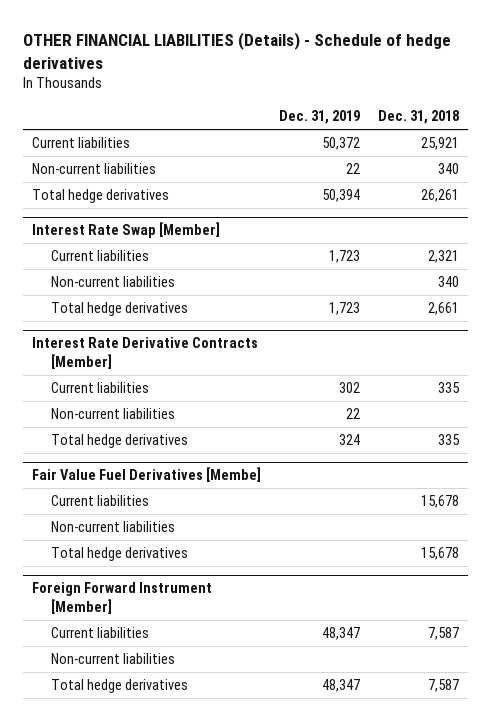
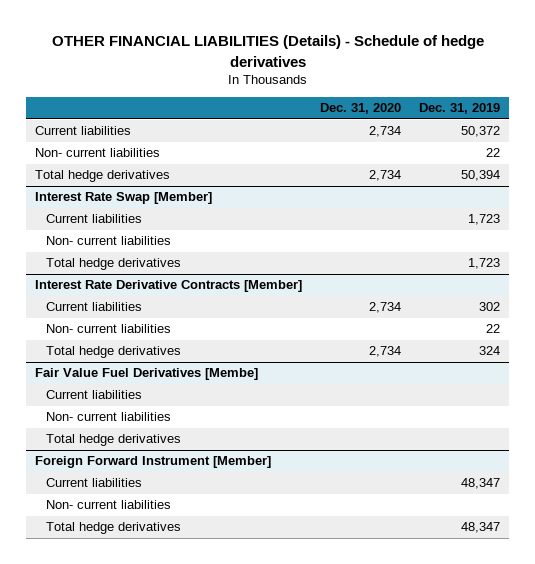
[377,110,459,125] Dec. 31, 2018 -> none
none -> [320,103,402,115] Dec. 31, 2020
[32,163,157,175] Non-current liabilities -> [35,148,161,158] Non- current liabilities
[50,276,175,288] Non-current liabilities -> [46,236,172,246] Non- current liabilities
[50,408,175,420] Non-current liabilities -> [46,324,172,334] Non- current liabilities
[50,521,175,533] Non-current liabilities -> [46,412,172,422] Non- current liabilities
[50,653,175,665] Non-current liabilities -> [46,500,172,510] Non- current liabilities

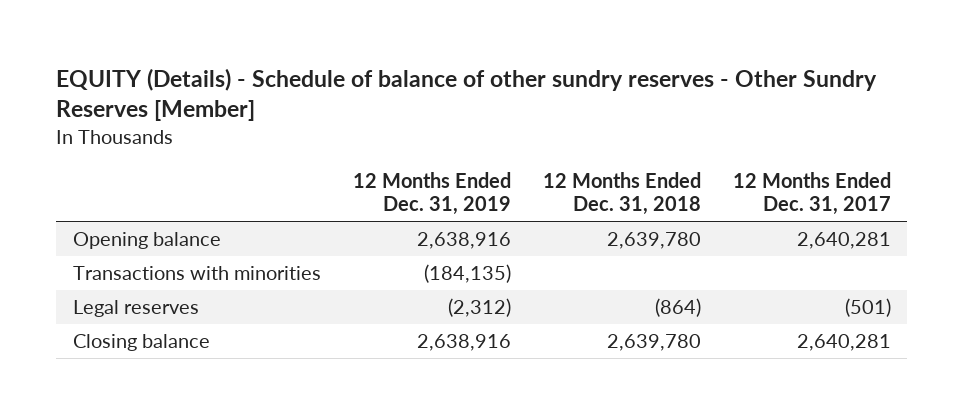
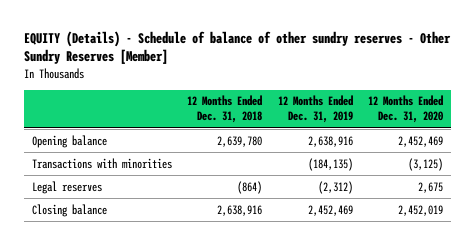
[732,171,891,216] 12 Months Ended Dec. 31, 2017 -> none
none -> [367,95,443,124] 12 Months Ended Dec. 31, 2020
[416,334,511,352] 2,638,916 -> [307,204,353,216] 2,452,469
[606,334,701,352] 2,639,780 -> [217,204,263,216] 2,638,916

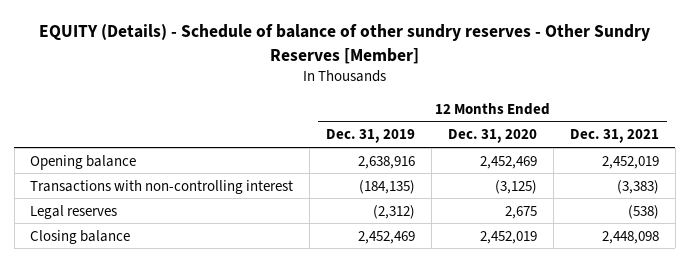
[187,95,263,124] 12 Months Ended Dec. 31, 2018 -> none
none -> [569,129,659,144] Dec. 31, 2021
[31,157,172,169] Transactions with minorities -> [30,179,294,194] Transactions with non-controlling interest

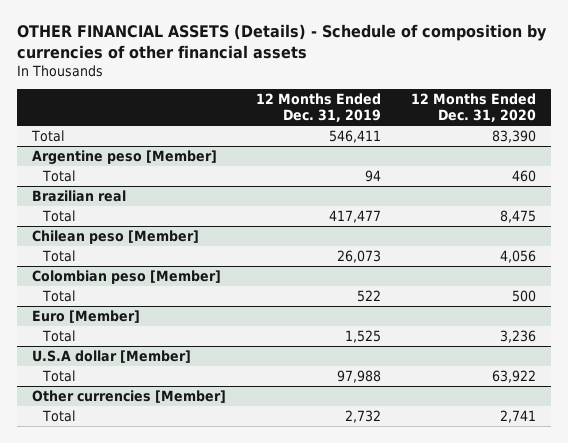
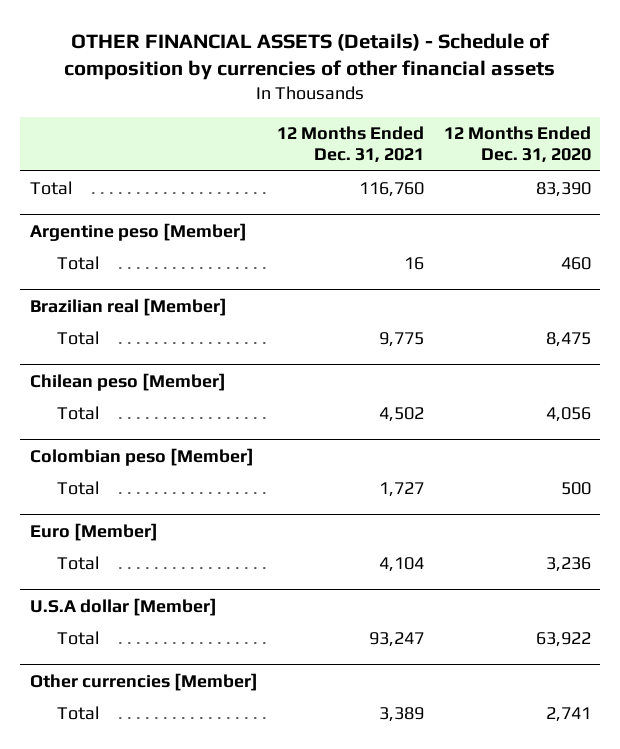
[255,93,381,122] 12 Months Ended Dec. 31, 2019 -> none
none -> [277,126,425,164] 12 Months Ended Dec. 31, 2021
[31,190,126,203] Brazilian real -> [29,297,227,316] Brazilian real [Member]

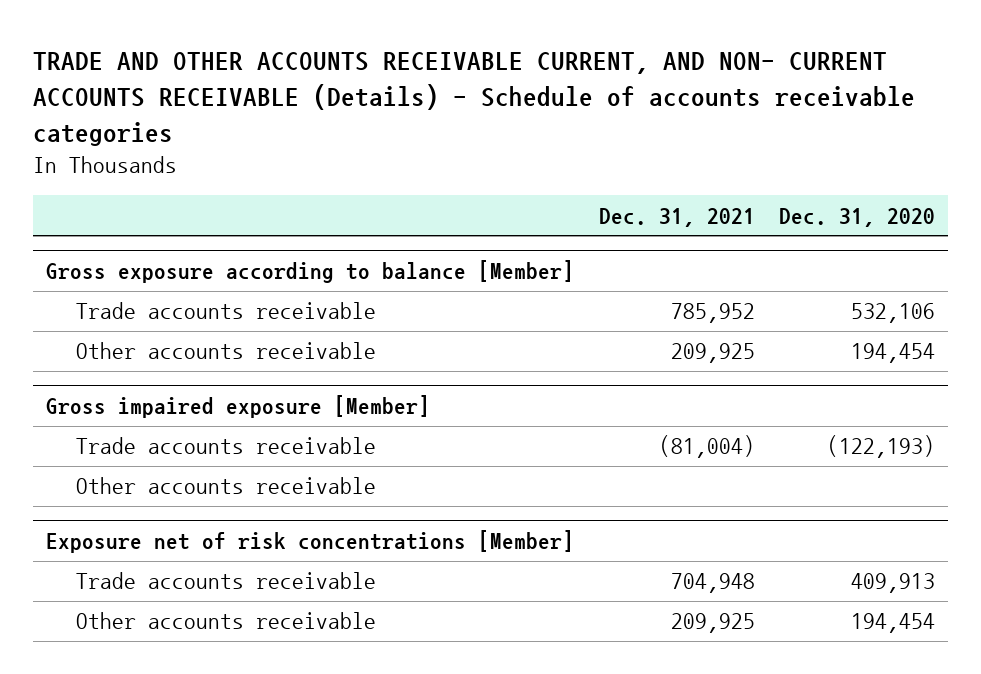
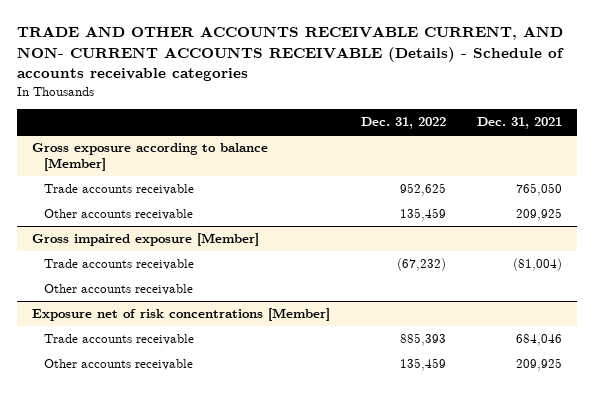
[779,207,936,227] Dec. 31, 2020 -> none
none -> [360,117,446,130] Dec. 31, 2022
[670,303,755,324] 785,952 -> [515,183,562,197] 765,050
[670,573,755,594] 704,948 -> [515,334,562,347] 684,046

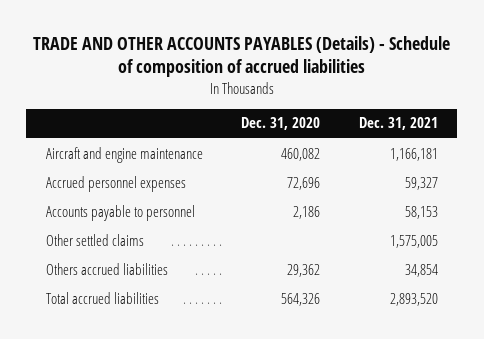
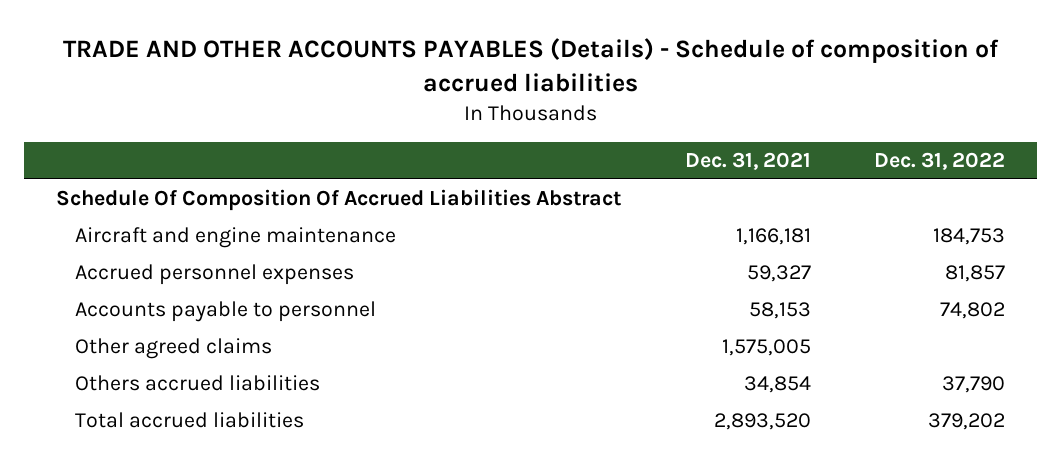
[241,117,321,131] Dec. 31, 2020 -> none
none -> [874,151,1006,170] Dec. 31, 2022
none -> [55,189,621,212] Schedule Of Composition Of Accrued Liabilities Abstract
[45,233,144,246] Other settled claims -> [74,338,272,360] Other agreed claims

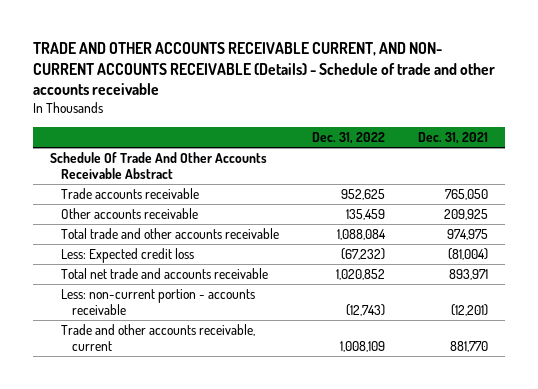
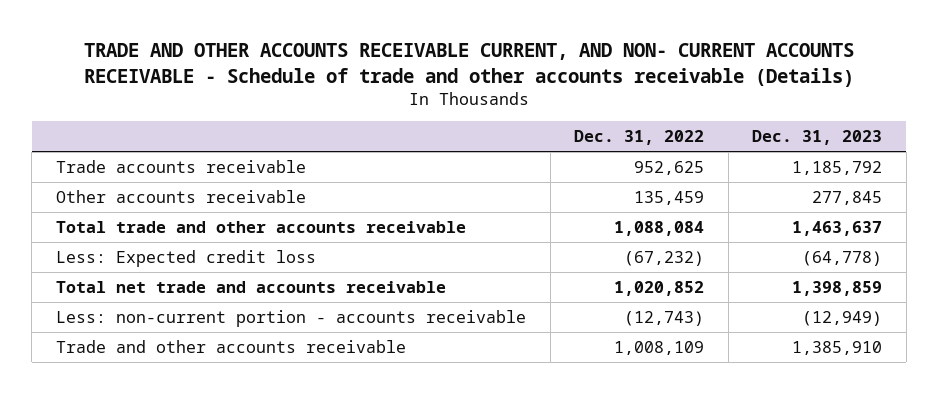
[33,41,496,96] TRADE AND OTHER ACCOUNTS RECEIVABLE CURRENT, AND NON- CURRENT ACCOUNTS RECEIVABLE (Details) - Schedule of trade and other accounts receivable -> [84,43,855,87] TRADE AND OTHER ACCOUNTS RECEIVABLE CURRENT, AND NON- CURRENT ACCOUNTS RECEIVABLE - Schedule of trade and other accounts receivable (Details)
[418,131,489,144] Dec. 31, 2021 -> none
none -> [752,130,883,146] Dec. 31, 2023
[49,152,267,179] Schedule Of Trade And Other Accounts Receivable Abstract -> none
[60,324,255,351] Trade and other accounts receivable, current -> [55,339,406,353] Trade and other accounts receivable

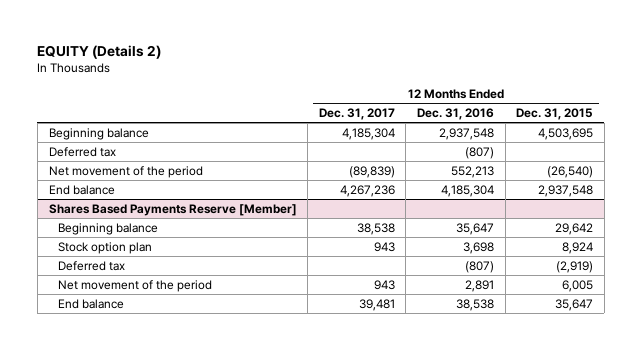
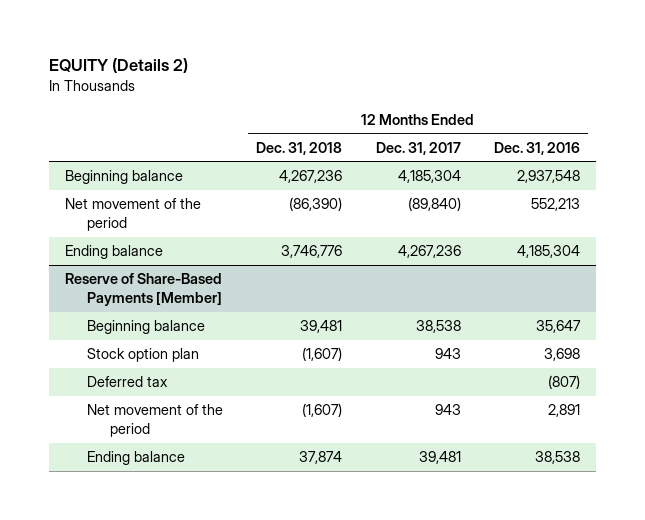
[516,108,594,121] Dec. 31, 2015 -> none
none -> [256,141,343,155] Dec. 31, 2018
[48,146,116,157] Deferred tax -> none
[348,165,395,178] (89,839) -> [407,197,461,212] (89,840)
[48,184,115,195] End balance -> [65,245,164,260] Ending balance
[48,203,297,216] Shares Based Payments Reserve [Member] -> [65,273,223,307] Reserve of Share-Based Payments [Member]
[58,298,125,309] End balance -> [87,451,186,466] Ending balance

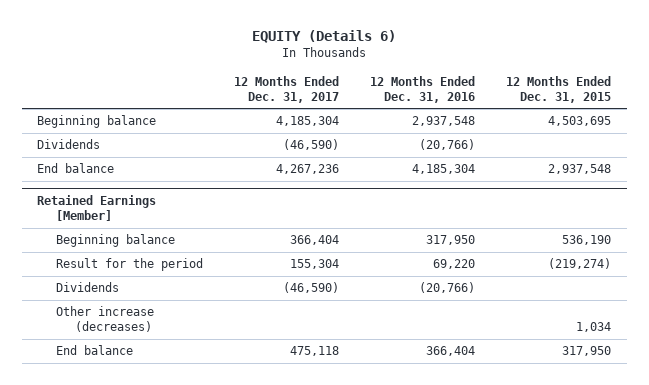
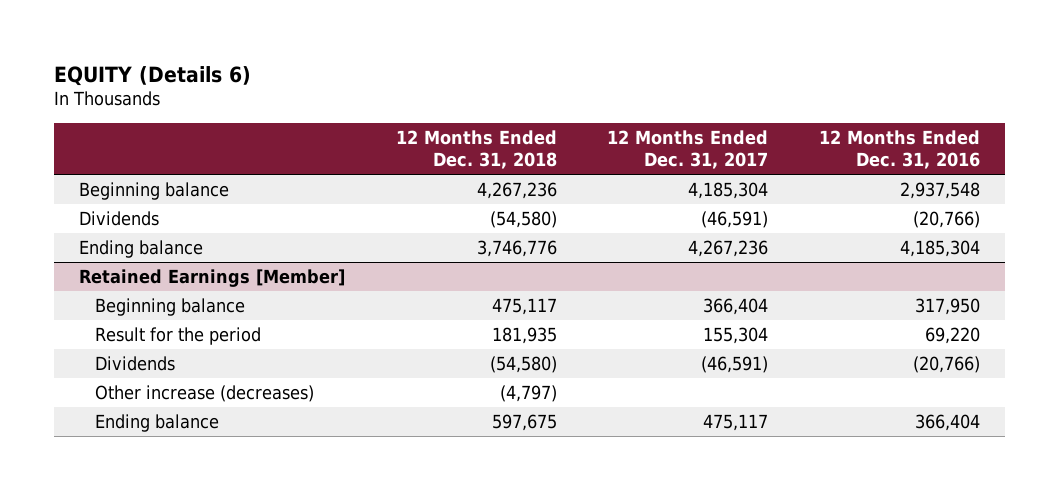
[506,75,612,103] 12 Months Ended Dec. 31, 2015 -> none
none -> [395,130,557,170] 12 Months Ended Dec. 31, 2018
[283,139,340,151] (46,590) -> [701,211,769,229] (46,591)
[37,163,115,174] End balance -> [79,240,204,259] Ending balance
[283,282,340,294] (46,590) -> [701,356,769,374] (46,591)
[56,345,134,356] End balance -> [95,414,220,433] Ending balance
[290,346,340,357] 475,118 -> [703,414,769,432] 475,117

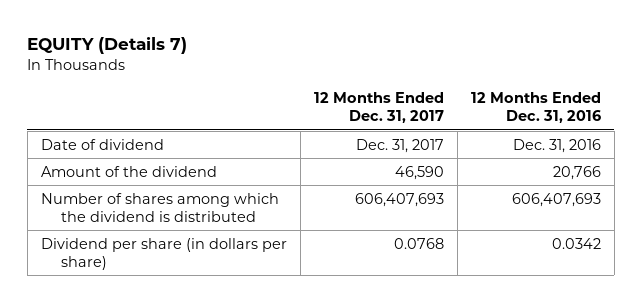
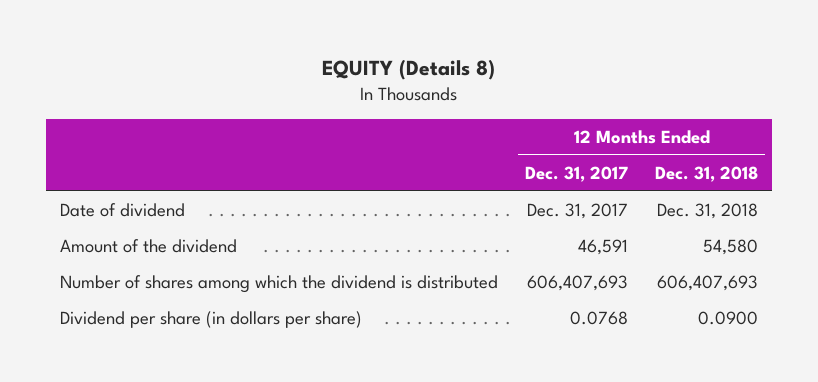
[27,37,188,55] EQUITY (Details 7) -> [321,59,495,81] EQUITY (Details 8)
[470,92,601,124] 12 Months Ended Dec. 31, 2016 -> none
none -> [655,165,759,182] Dec. 31, 2018
[394,165,444,180] 46,590 -> [577,239,628,256] 46,591

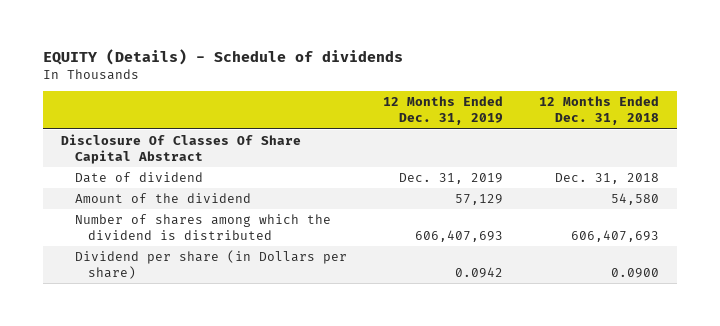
[321,59,495,81] EQUITY (Details 8) -> [43,49,404,66] EQUITY (Details) - Schedule of dividends
[524,165,628,182] Dec. 31, 2017 -> none
none -> [382,96,503,126] 12 Months Ended Dec. 31, 2019
none -> [61,133,302,164] Disclosure Of Classes Of Share Capital Abstract
[59,311,362,329] Dividend per share (in dollars per share) -> [74,249,347,279] Dividend per share (in Dollars per share)

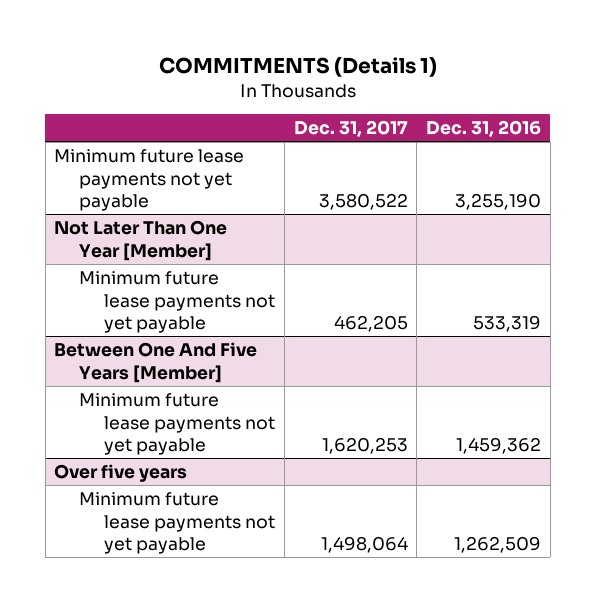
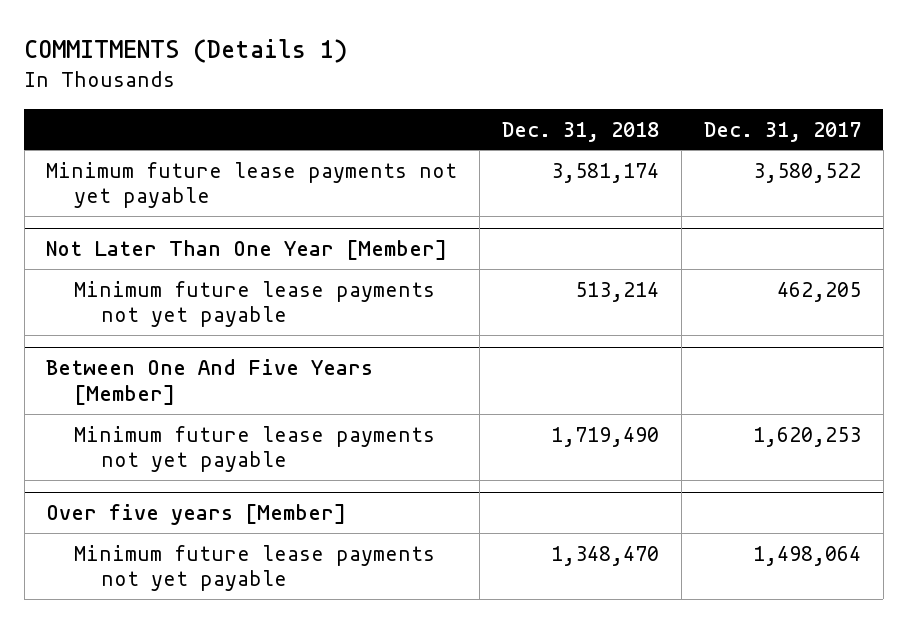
[426,120,542,138] Dec. 31, 2016 -> none
none -> [502,121,660,142] Dec. 31, 2018
[54,463,188,482] Over five years -> [46,504,347,526] Over five years [Member]

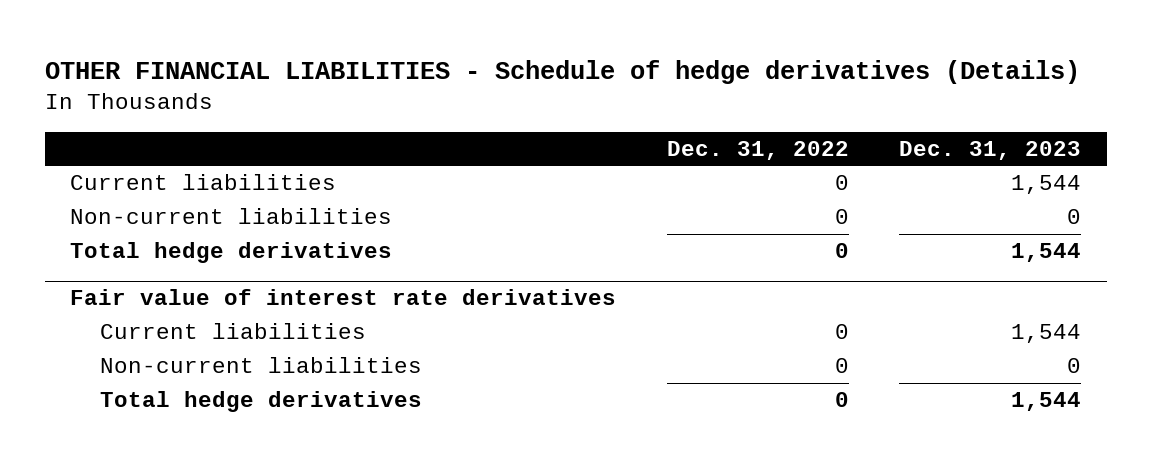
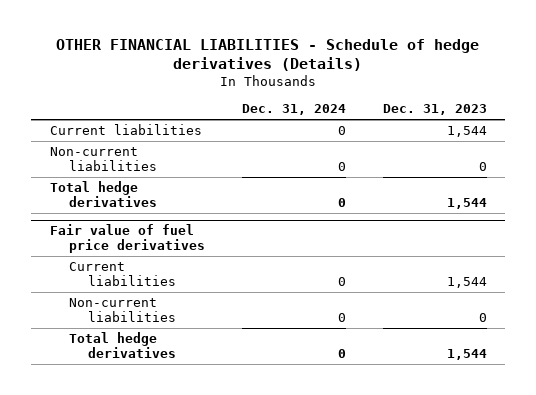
[666,141,849,161] Dec. 31, 2022 -> none
none -> [241,104,346,116] Dec. 31, 2024
[69,289,616,306] Fair value of interest rate derivatives -> [49,224,205,254] Fair value of fuel price derivatives

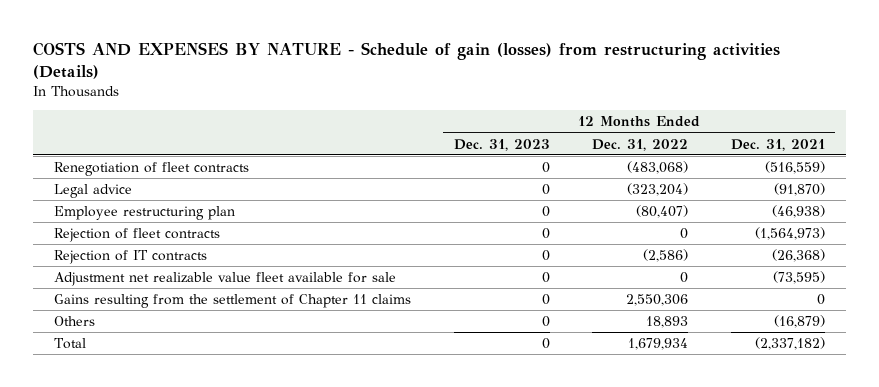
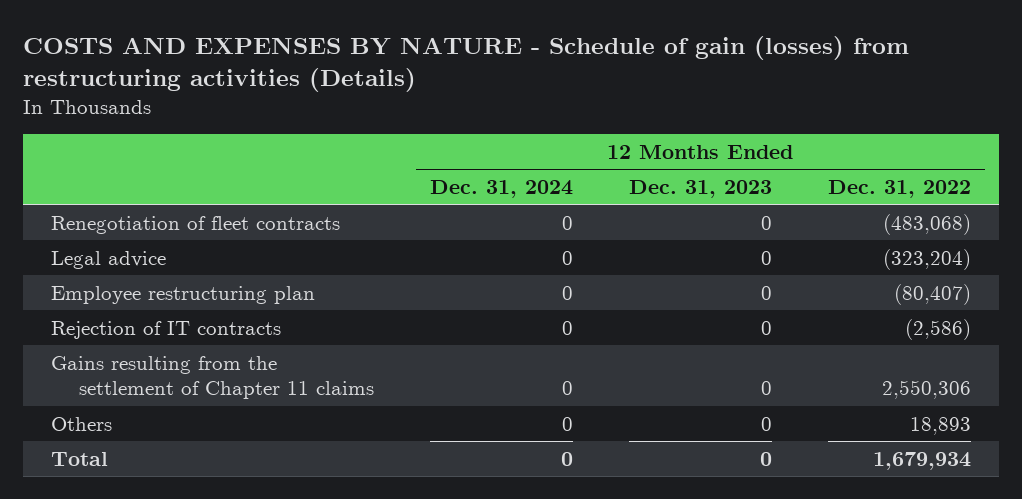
[730,138,825,151] Dec. 31, 2021 -> none
none -> [429,179,573,198] Dec. 31, 2024
[54,228,221,243] Rejection of fleet contracts -> none
[54,272,397,287] Adjustment net realizable value fleet available for sale -> none

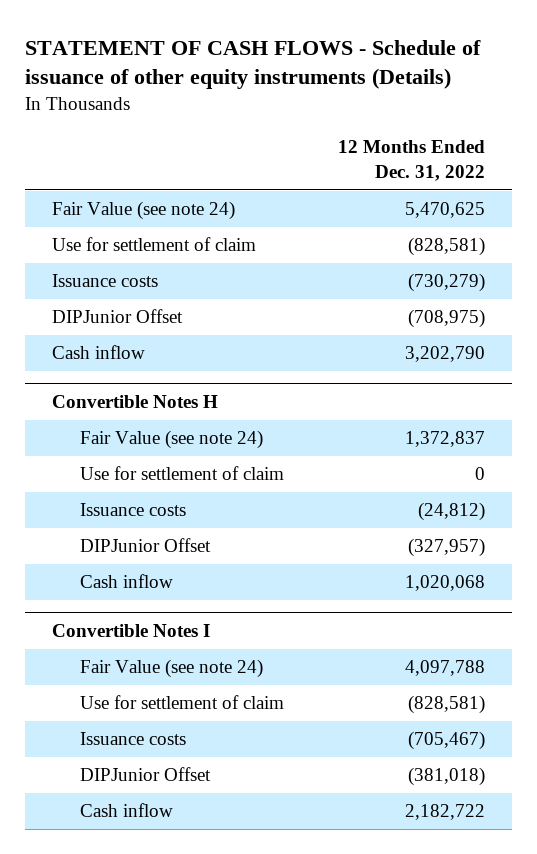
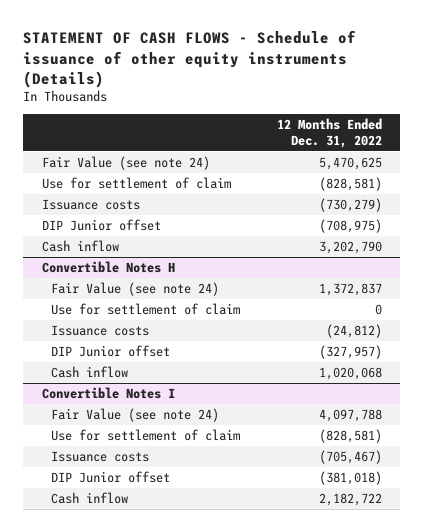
[51,309,183,324] DIPJunior Offset -> [41,218,161,231] DIP Junior offset
[80,538,212,553] DIPJunior Offset -> [50,344,170,357] DIP Junior offset
[80,767,212,782] DIPJunior Offset -> [50,470,170,483] DIP Junior offset

